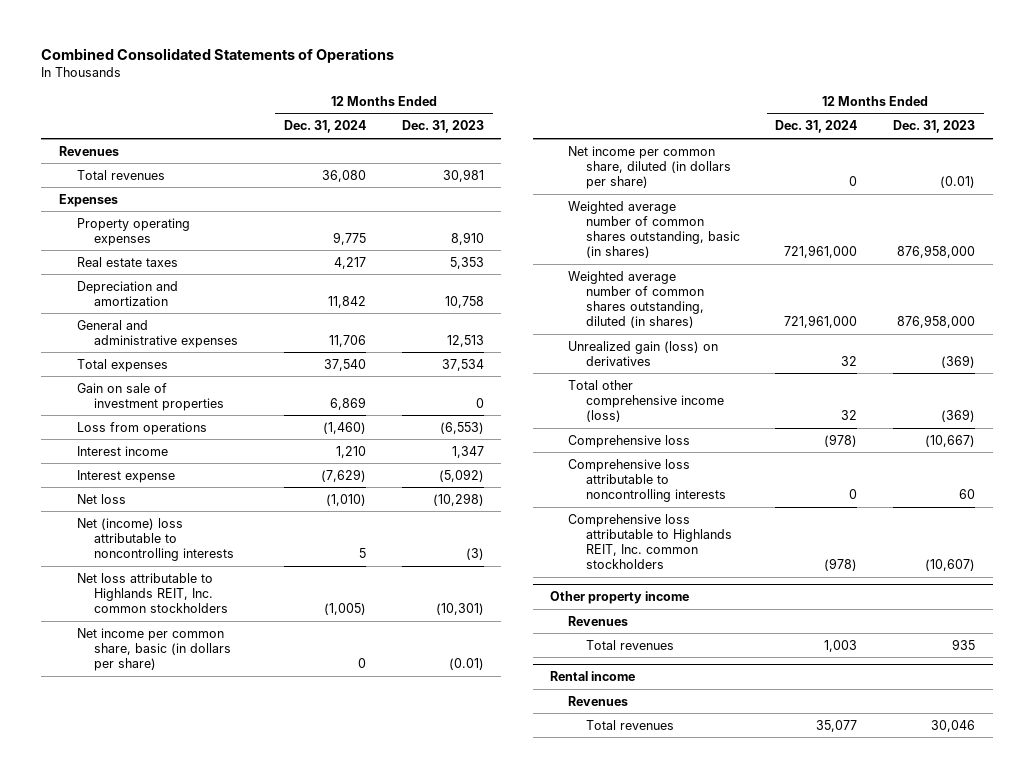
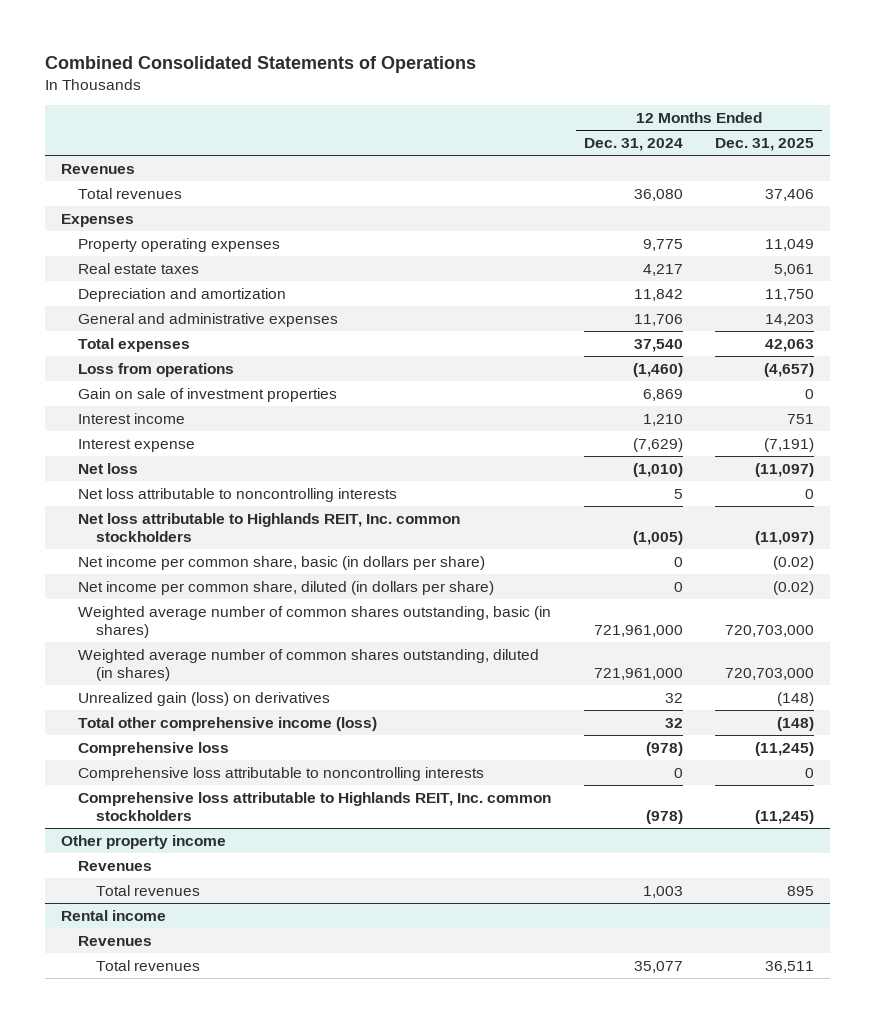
[401,120,484,134] Dec. 31, 2023 -> none
none -> [715,138,815,152] Dec. 31, 2025
[76,382,225,411] Gain on sale of investment properties -> [78,387,338,402] Gain on sale of investment properties
[76,517,235,561] Net (income) loss attributable to noncontrolling interests -> [78,487,398,502] Net loss attributable to noncontrolling interests

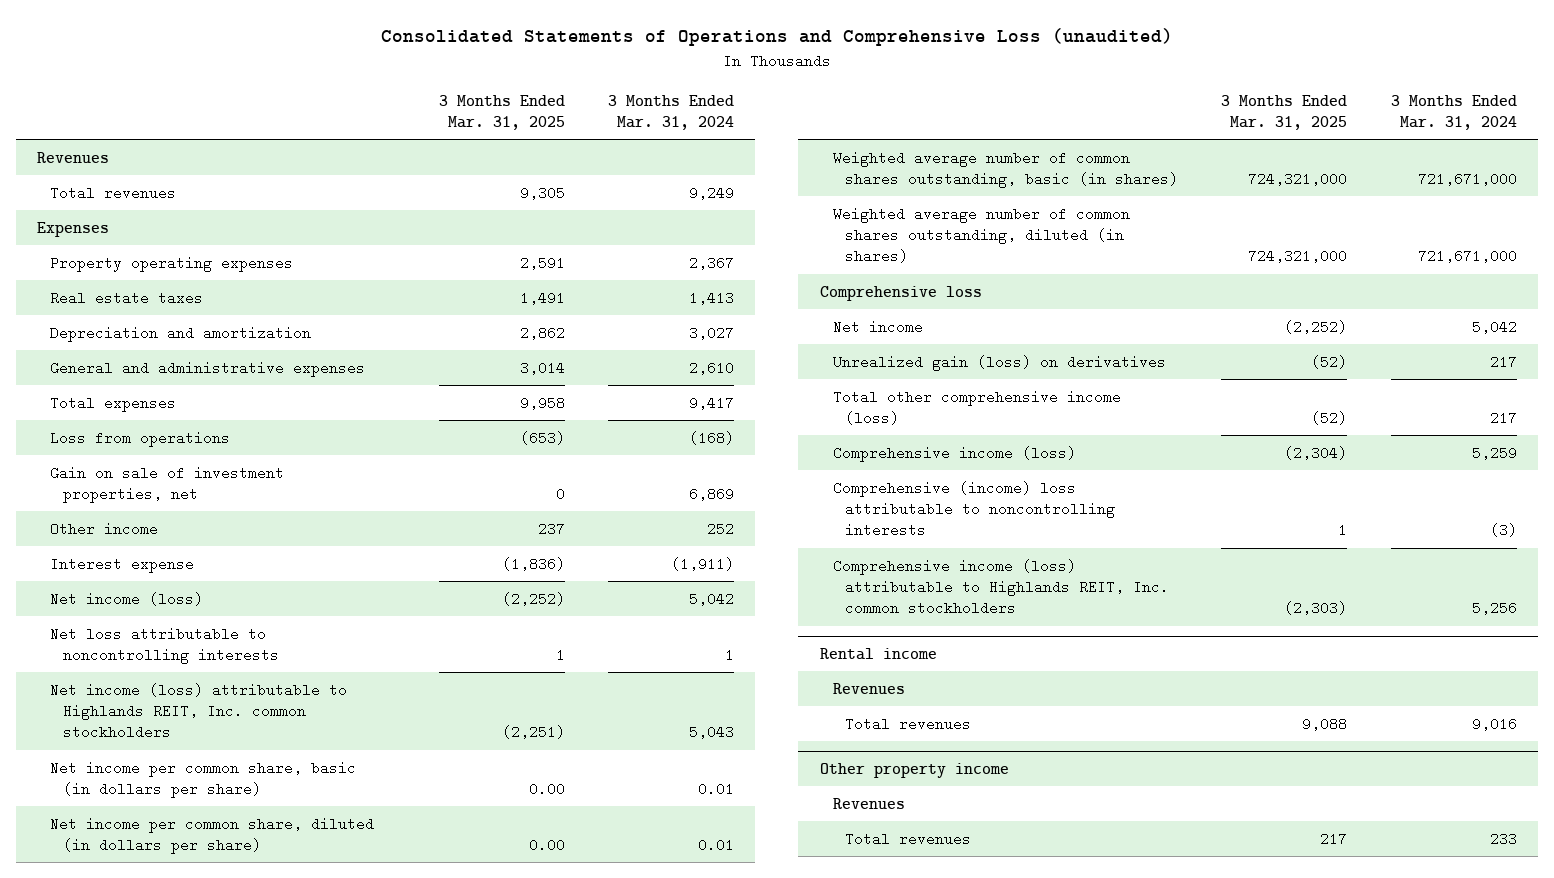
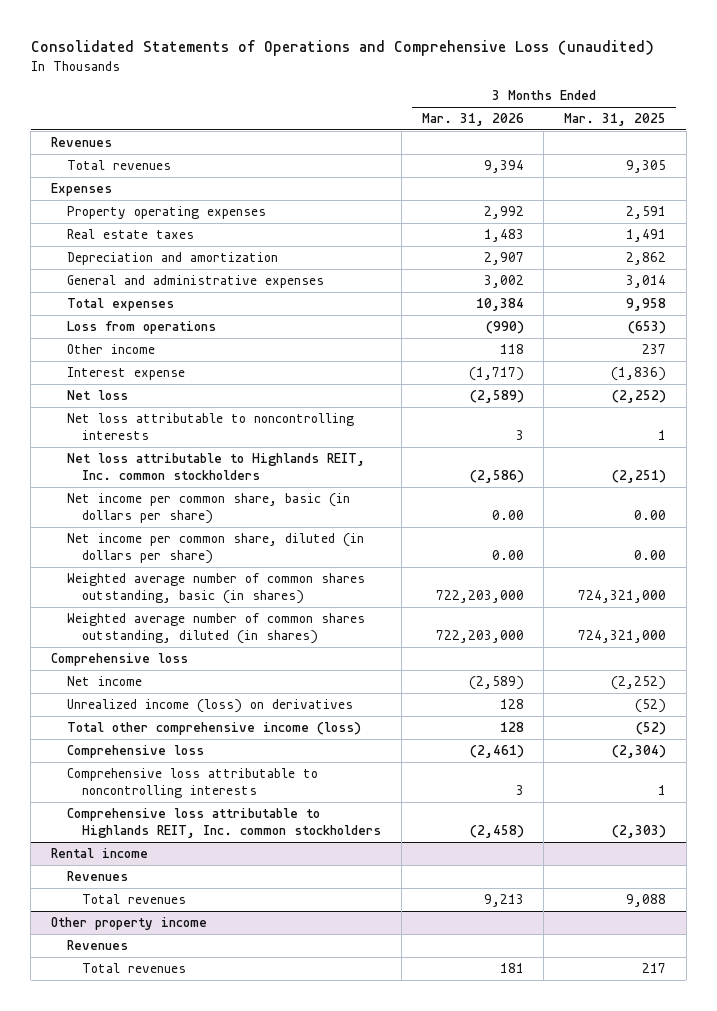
[607,94,734,130] 3 Months Ended Mar. 31, 2024 -> none
none -> [421,113,524,127] Mar. 31, 2026
[49,465,284,504] Gain on sale of investment properties, net -> none
[49,591,203,606] Net income (loss) -> [66,390,128,401] Net loss
[49,682,347,740] Net income (loss) attributable to Highlands REIT, Inc. common stockholders -> [66,453,365,481] Net loss attributable to Highlands REIT, Inc. common stockholders
[832,354,1166,371] Unrealized gain (loss) on derivatives -> [66,699,353,714] Unrealized income (loss) on derivatives
[832,445,1076,462] Comprehensive income (loss) -> [66,745,204,759] Comprehensive loss
[832,480,1116,538] Comprehensive (income) loss attributable to noncontrolling interests -> [66,768,318,799] Comprehensive loss attributable to noncontrolling interests
[832,558,1170,616] Comprehensive income (loss) attributable to Highlands REIT, Inc. common stockholders -> [66,808,382,839] Comprehensive loss attributable to Highlands REIT, Inc. common stockholders

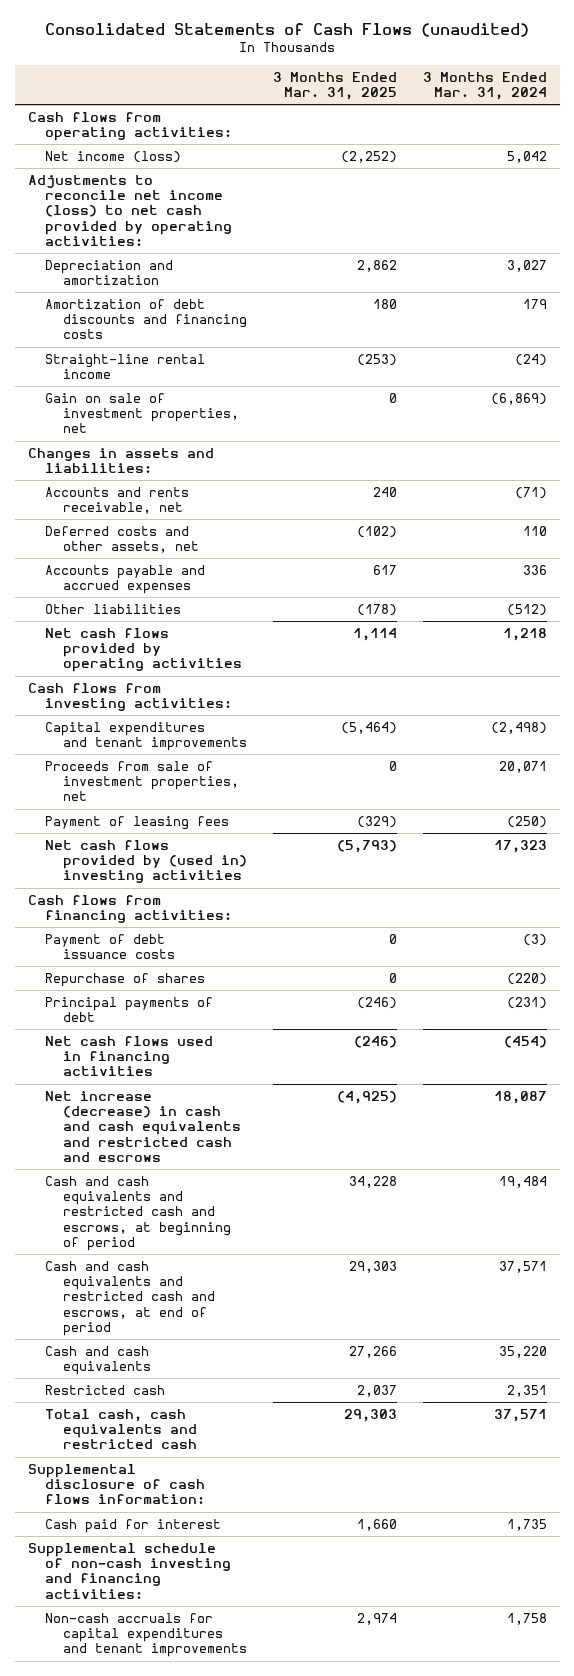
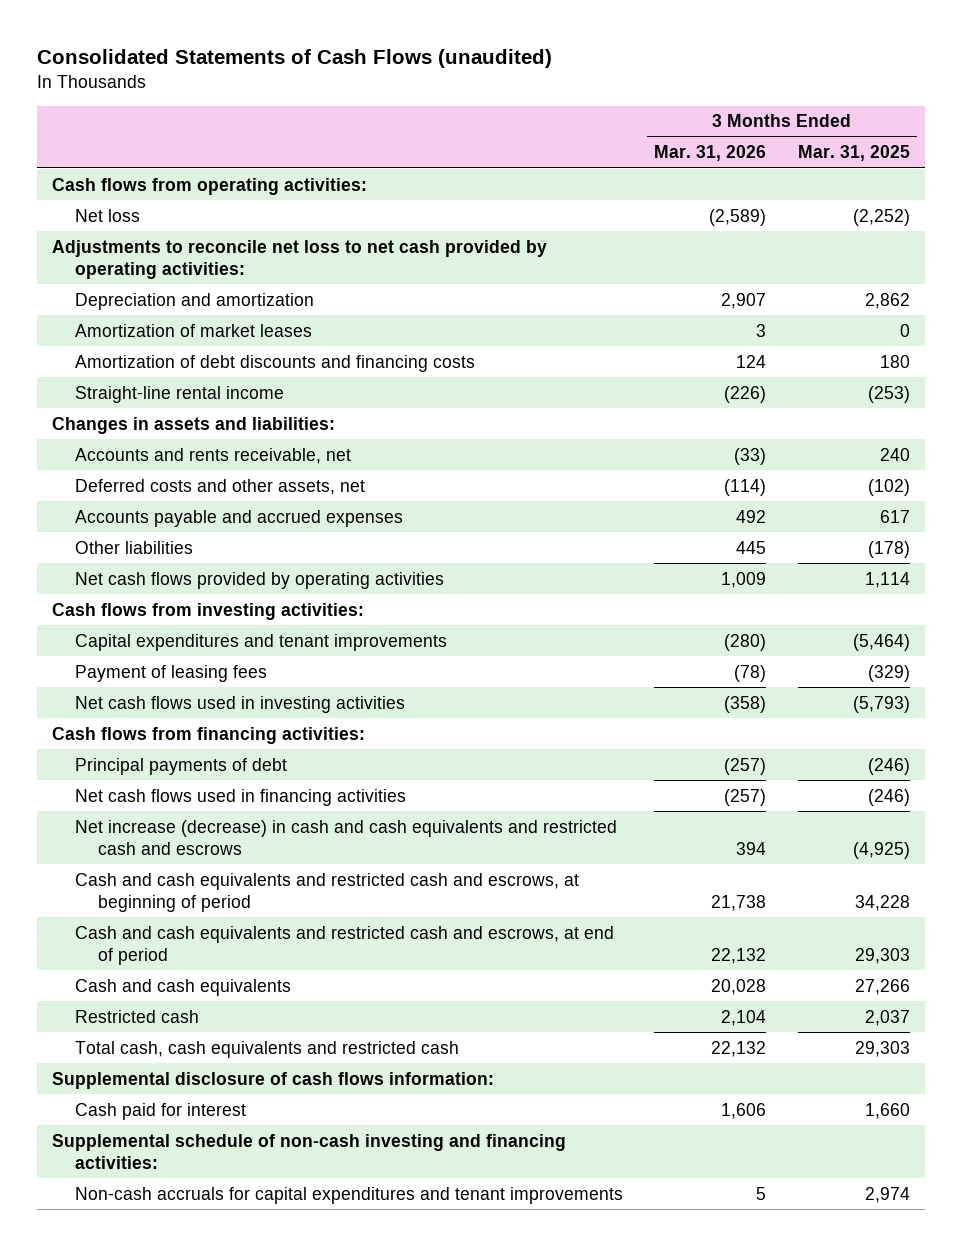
[422,71,547,101] 3 Months Ended Mar. 31, 2024 -> none
none -> [654,145,767,162] Mar. 31, 2026
[45,150,182,163] Net income (loss) -> [75,208,141,222] Net loss
[27,174,233,247] Adjustments to reconcile net income (loss) to net cash provided by operating activities: -> [52,239,548,279] Adjustments to reconcile net loss to net cash provided by operating activities:
none -> [75,323,313,337] Amortization of market leases
[45,392,240,434] Gain on sale of investment properties, net -> none
[45,760,240,802] Proceeds from sale of investment properties, net -> none
[45,839,248,884] Net cash flows provided by (used in) investing activities -> [75,695,406,713] Net cash flows used in investing activities
[45,933,176,960] Payment of debt issuance costs -> none
[45,972,206,987] Repurchase of shares -> none

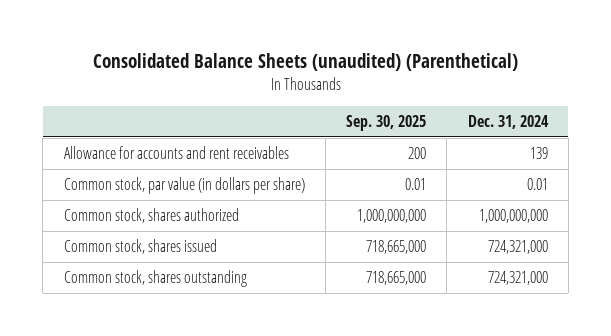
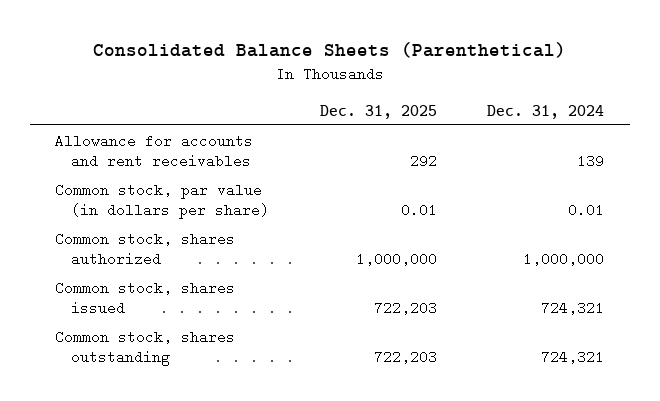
[92,52,518,71] Consolidated Balance Sheets (unaudited) (Parenthetical) -> [92,42,566,59] Consolidated Balance Sheets (Parenthetical)
[346,115,427,132] Sep. 30, 2025 -> none
none -> [319,104,437,119] Dec. 31, 2025
[478,209,548,224] 1,000,000,000 -> [523,251,605,266] 1,000,000
[487,240,548,255] 724,321,000 -> [541,300,605,315] 724,321
[487,271,548,286] 724,321,000 -> [541,349,605,364] 724,321

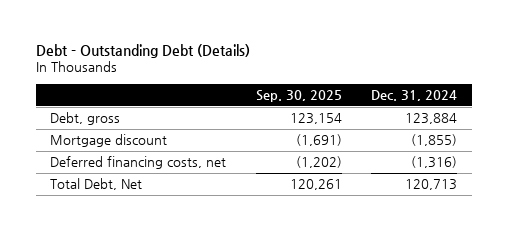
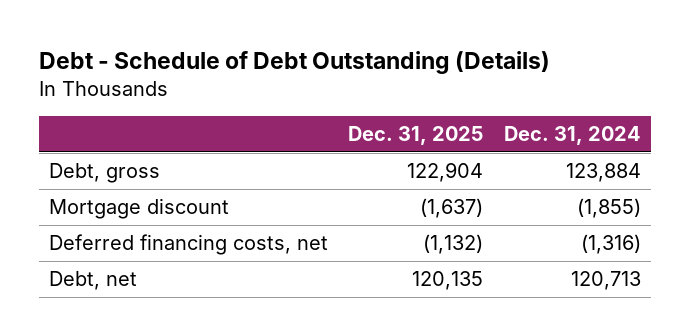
[35,43,250,58] Debt - Outstanding Debt (Details) -> [38,51,550,75] Debt - Schedule of Debt Outstanding (Details)
[255,89,342,102] Sep. 30, 2025 -> none
none -> [348,125,484,145] Dec. 31, 2025
[50,178,143,191] Total Debt, Net -> [48,270,137,290] Debt, net

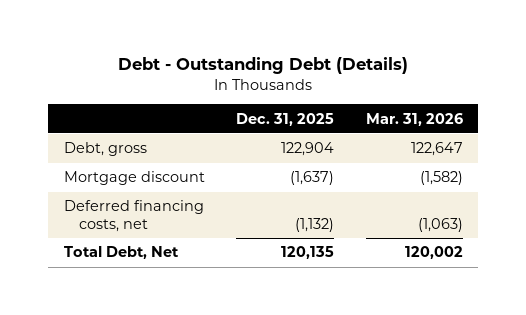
[38,51,550,75] Debt - Schedule of Debt Outstanding (Details) -> [118,57,409,75] Debt - Outstanding Debt (Details)
[503,125,641,145] Dec. 31, 2024 -> none
none -> [365,112,463,126] Mar. 31, 2026
[48,270,137,290] Debt, net -> [63,246,179,260] Total Debt, Net

